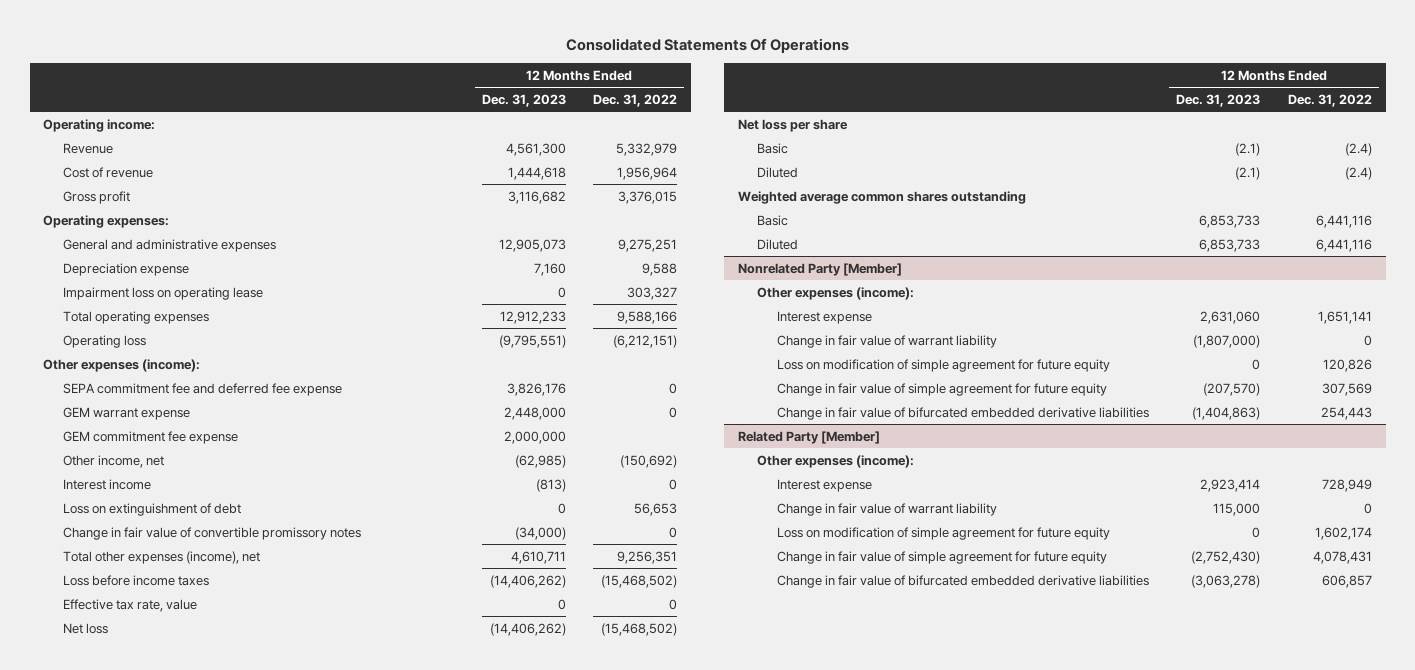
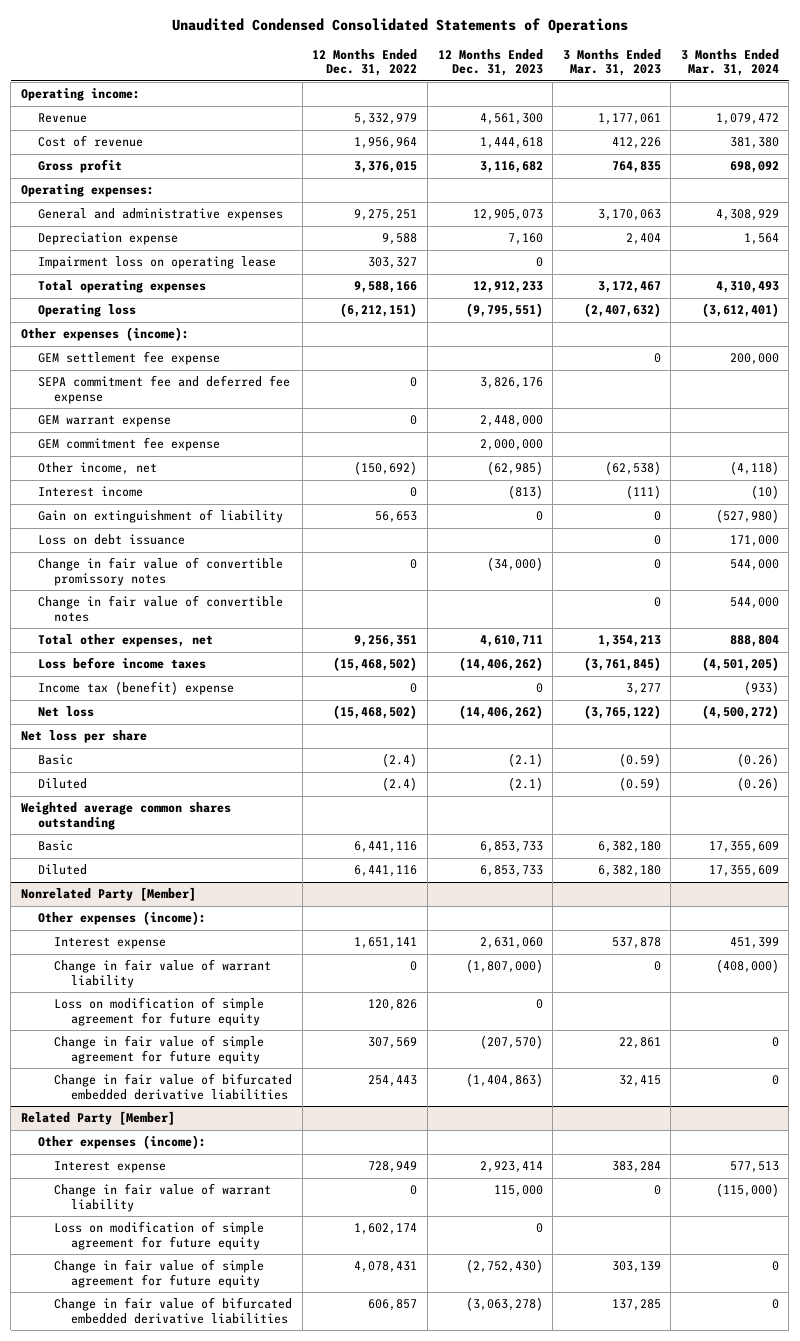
[565,38,849,54] Consolidated Statements Of Operations -> [171,18,628,34] Unaudited Condensed Consolidated Statements of Operations
none -> [562,48,661,77] 3 Months Ended Mar. 31, 2023
none -> [680,48,779,77] 3 Months Ended Mar. 31, 2024
none -> [37,351,220,366] GEM settlement fee expense
[62,502,241,516] Loss on extinguishment of debt -> [37,509,283,524] Gain on extinguishment of liability
none -> [37,534,185,546] Loss on debt issuance
none -> [37,595,283,622] Change in fair value of convertible notes
[62,550,260,564] Total other expenses (income), net -> [37,634,213,648] Total other expenses, net
[62,598,197,612] Effective tax rate, value -> [37,681,234,696] Income tax (benefit) expense

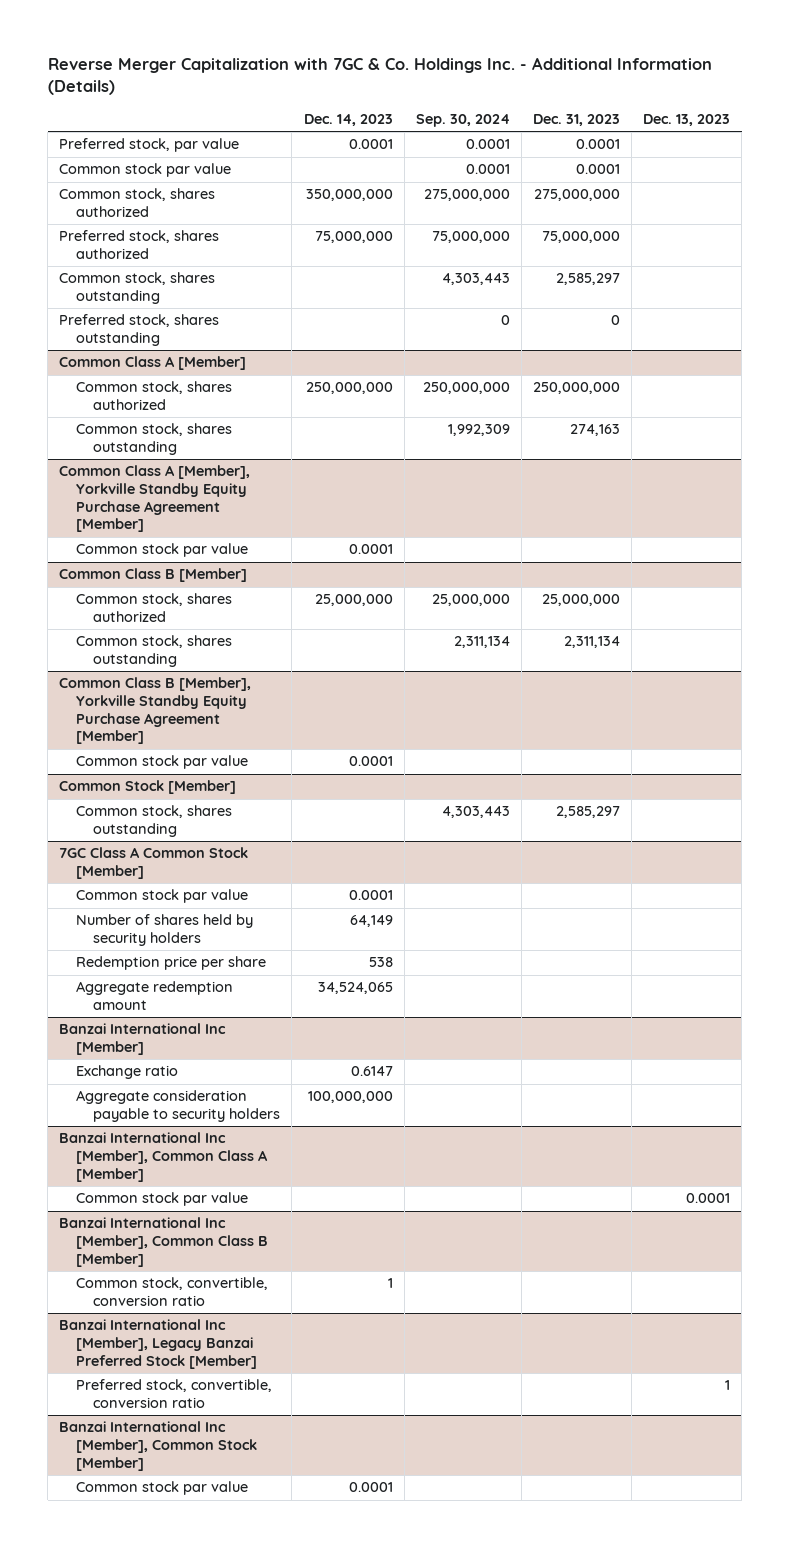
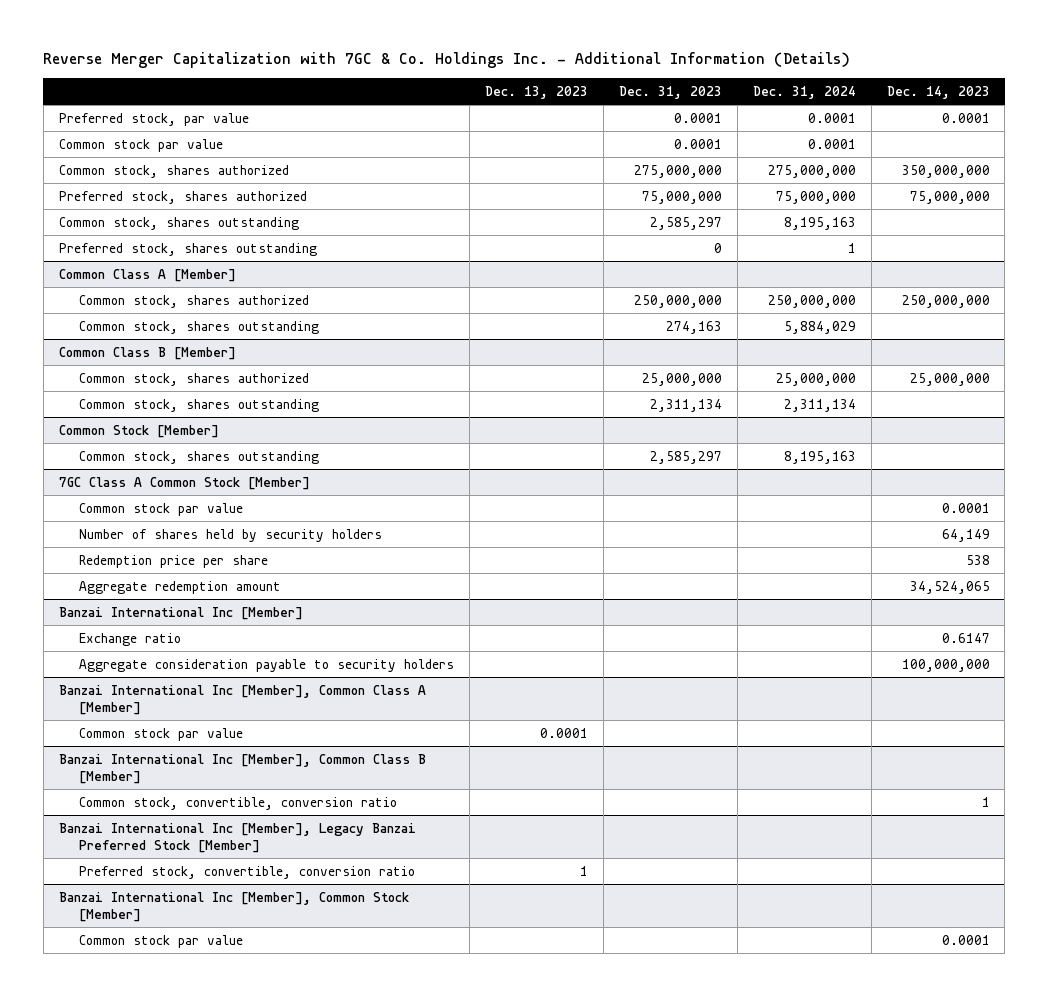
[415,113,510,127] Sep. 30, 2024 -> none
none -> [752,85,856,99] Dec. 31, 2024
[59,465,251,533] Common Class A [Member], Yorkville Standby Equity Purchase Agreement [Member] -> none
[76,543,249,558] Common stock par value -> none
[59,677,252,745] Common Class B [Member], Yorkville Standby Equity Purchase Agreement [Member] -> none
[76,755,249,770] Common stock par value -> none

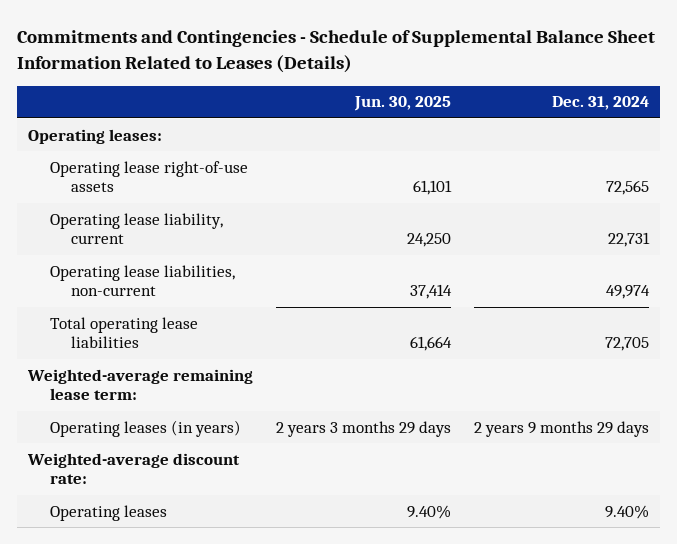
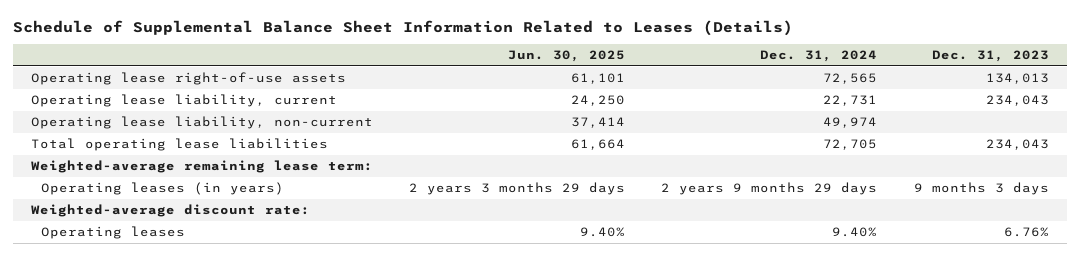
[17,30,656,73] Commitments and Contingencies - Schedule of Supplemental Balance Sheet Information Related to Leases (Details) -> [13,19,794,36] Schedule of Supplemental Balance Sheet Information Related to Leases (Details)
none -> [931,50,1049,63] Dec. 31, 2023
[28,128,163,144] Operating leases: -> none
[49,264,235,297] Operating lease liabilities, non-current -> [31,116,374,130] Operating lease liability, non-current

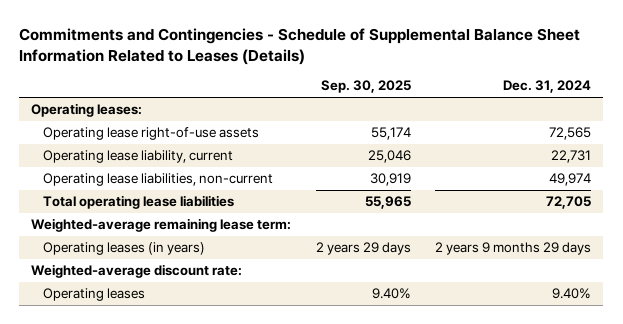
[13,19,794,36] Schedule of Supplemental Balance Sheet Information Related to Leases (Details) -> [19,27,581,65] Commitments and Contingencies - Schedule of Supplemental Balance Sheet Information Related to Leases (Details)
[508,50,626,63] Jun. 30, 2025 -> none
[931,50,1049,63] Dec. 31, 2023 -> none
none -> [320,80,411,94] Sep. 30, 2025
none -> [31,103,143,118] Operating leases:
[31,116,374,130] Operating lease liability, non-current -> [42,173,273,187] Operating lease liabilities, non-current

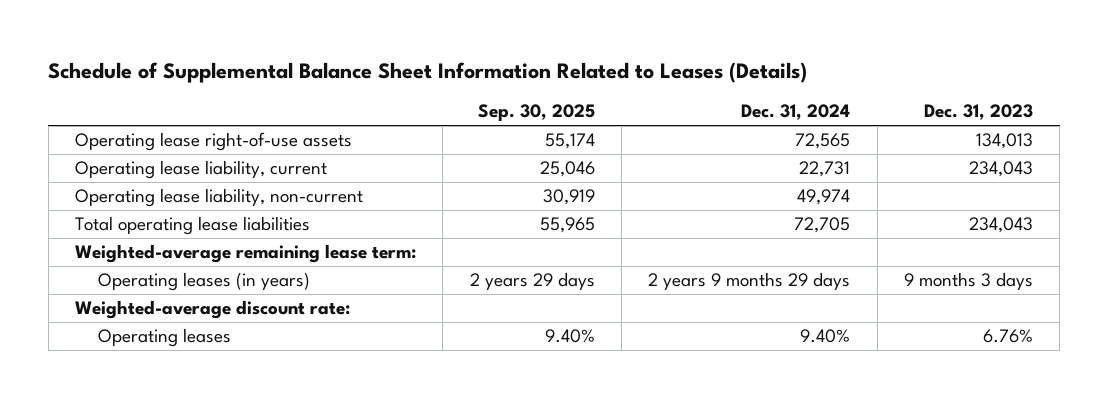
[19,27,581,65] Commitments and Contingencies - Schedule of Supplemental Balance Sheet Information Related to Leases (Details) -> [48,61,808,83] Schedule of Supplemental Balance Sheet Information Related to Leases (Details)
none -> [924,104,1034,121] Dec. 31, 2023
[31,103,143,118] Operating leases: -> none
[42,173,273,187] Operating lease liabilities, non-current -> [75,188,364,208] Operating lease liability, non-current

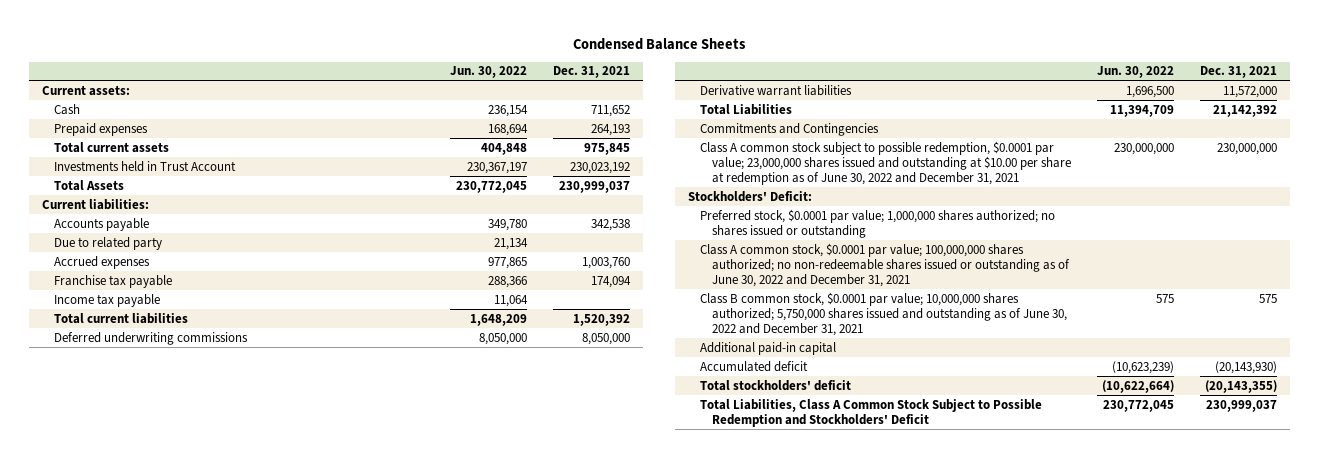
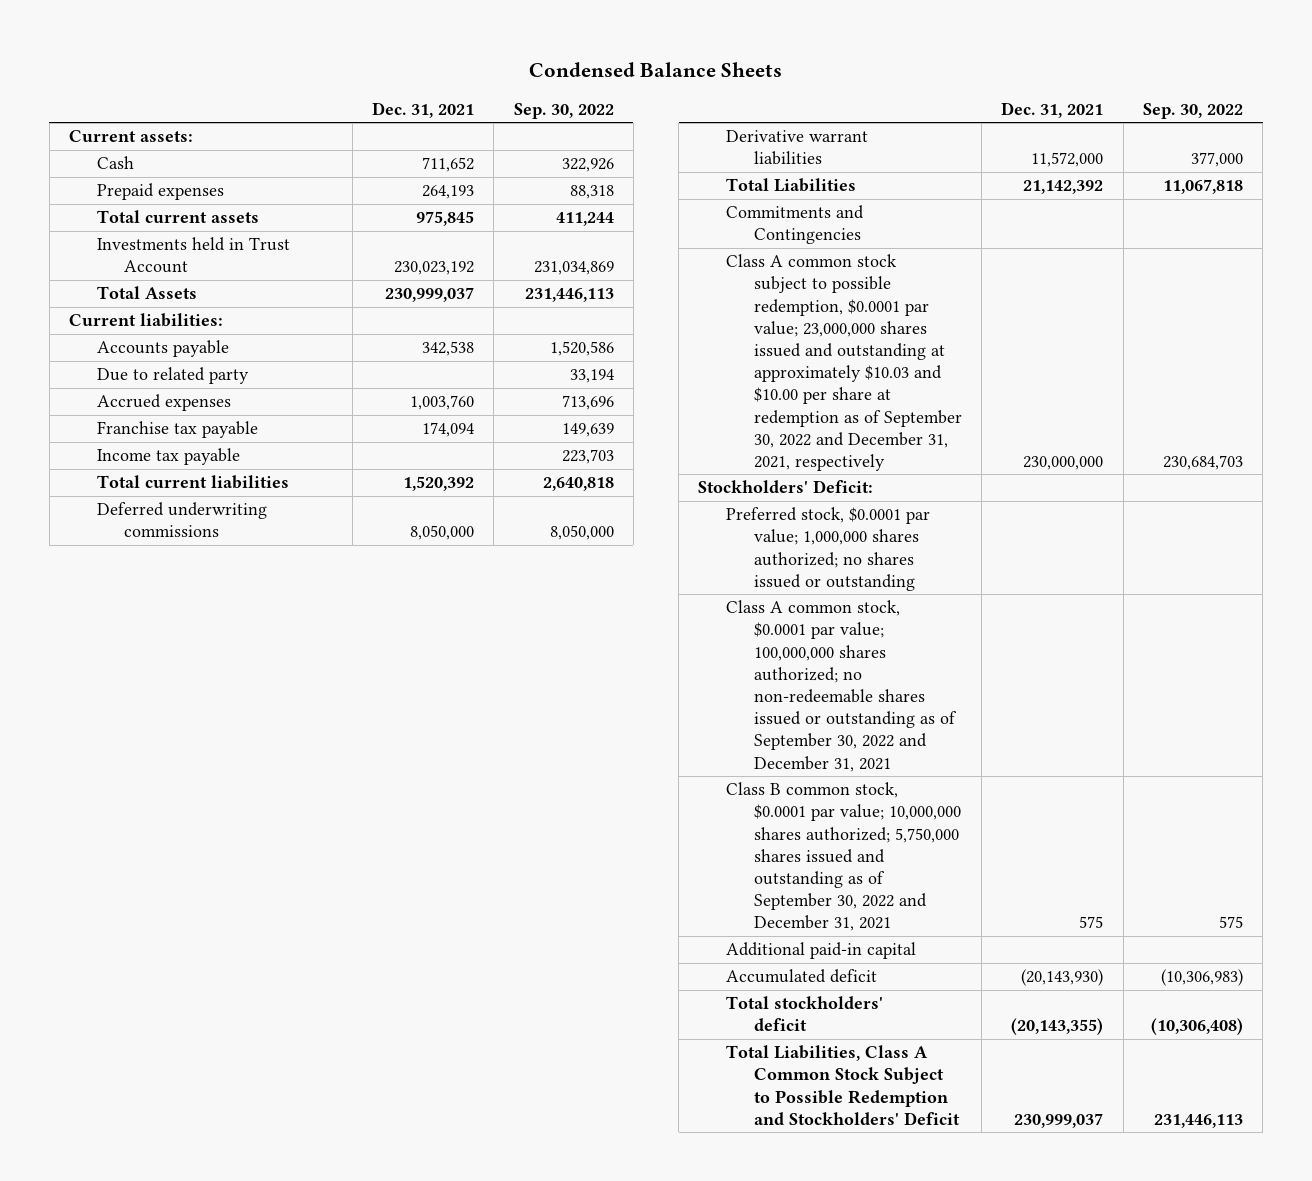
[450,66,528,79] Jun. 30, 2022 -> none
none -> [513,102,614,119] Sep. 30, 2022
[699,140,1071,185] Class A common stock subject to possible redemption, $0.0001 par value; 23,000,000 shares issued and outstanding at $10.00 per share at redemption as of June 30, 2022 and December 31, 2021 -> [726,254,962,471] Class A common stock subject to possible redemption, $0.0001 par value; 23,000,000 shares issued and outstanding at approximately $10.03 and $10.00 per share at redemption as of September 30, 2022 and December 31, 2021, respectively
[699,242,1070,287] Class A common stock, $0.0001 par value; 100,000,000 shares authorized; no non-redeemable shares issued or outstanding as of June 30, 2022 and December 31, 2021 -> [726,600,957,772] Class A common stock, $0.0001 par value; 100,000,000 shares authorized; no non-redeemable shares issued or outstanding as of September 30, 2022 and December 31, 2021
[699,291,1067,336] Class B common stock, $0.0001 par value; 10,000,000 shares authorized; 5,750,000 shares issued and outstanding as of June 30, 2022 and December 31, 2021 -> [726,782,961,932] Class B common stock, $0.0001 par value; 10,000,000 shares authorized; 5,750,000 shares issued and outstanding as of September 30, 2022 and December 31, 2021

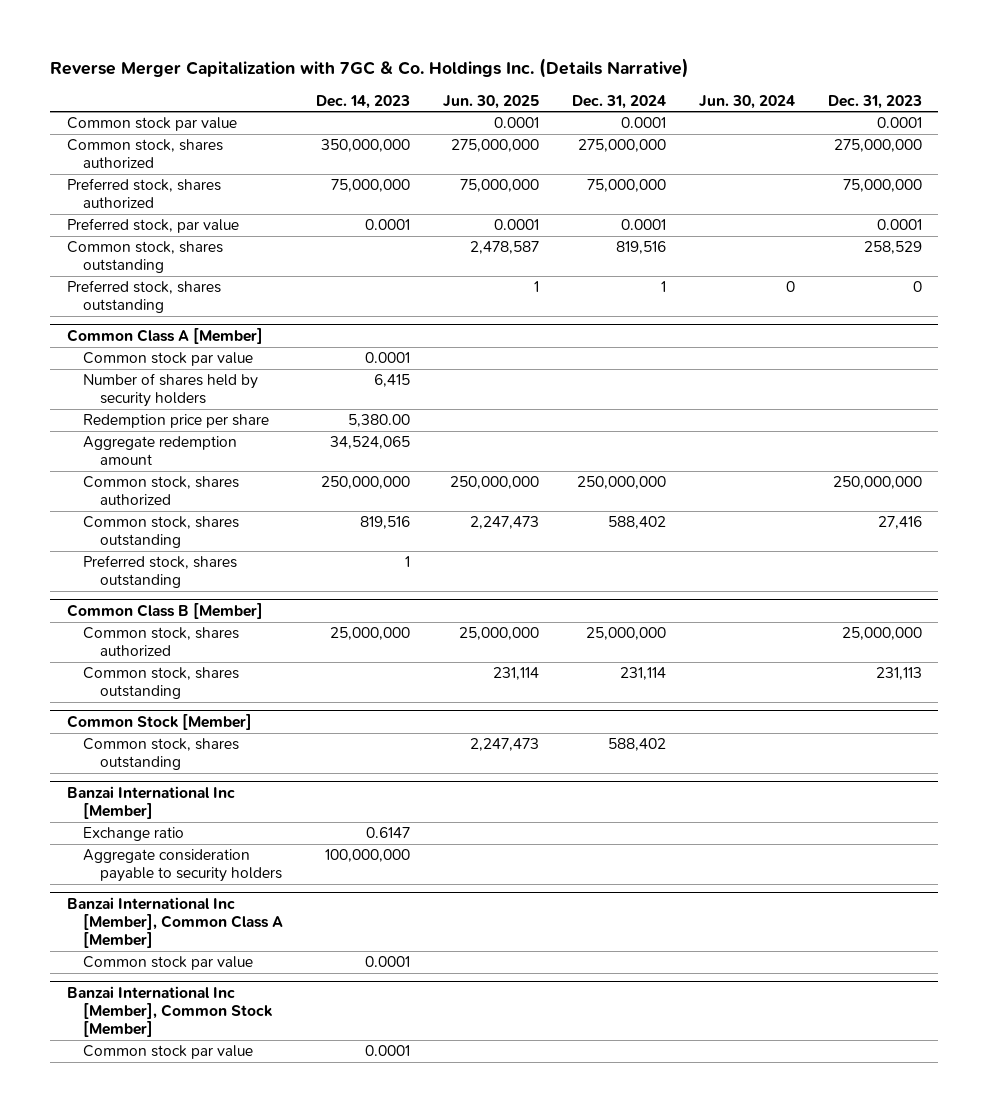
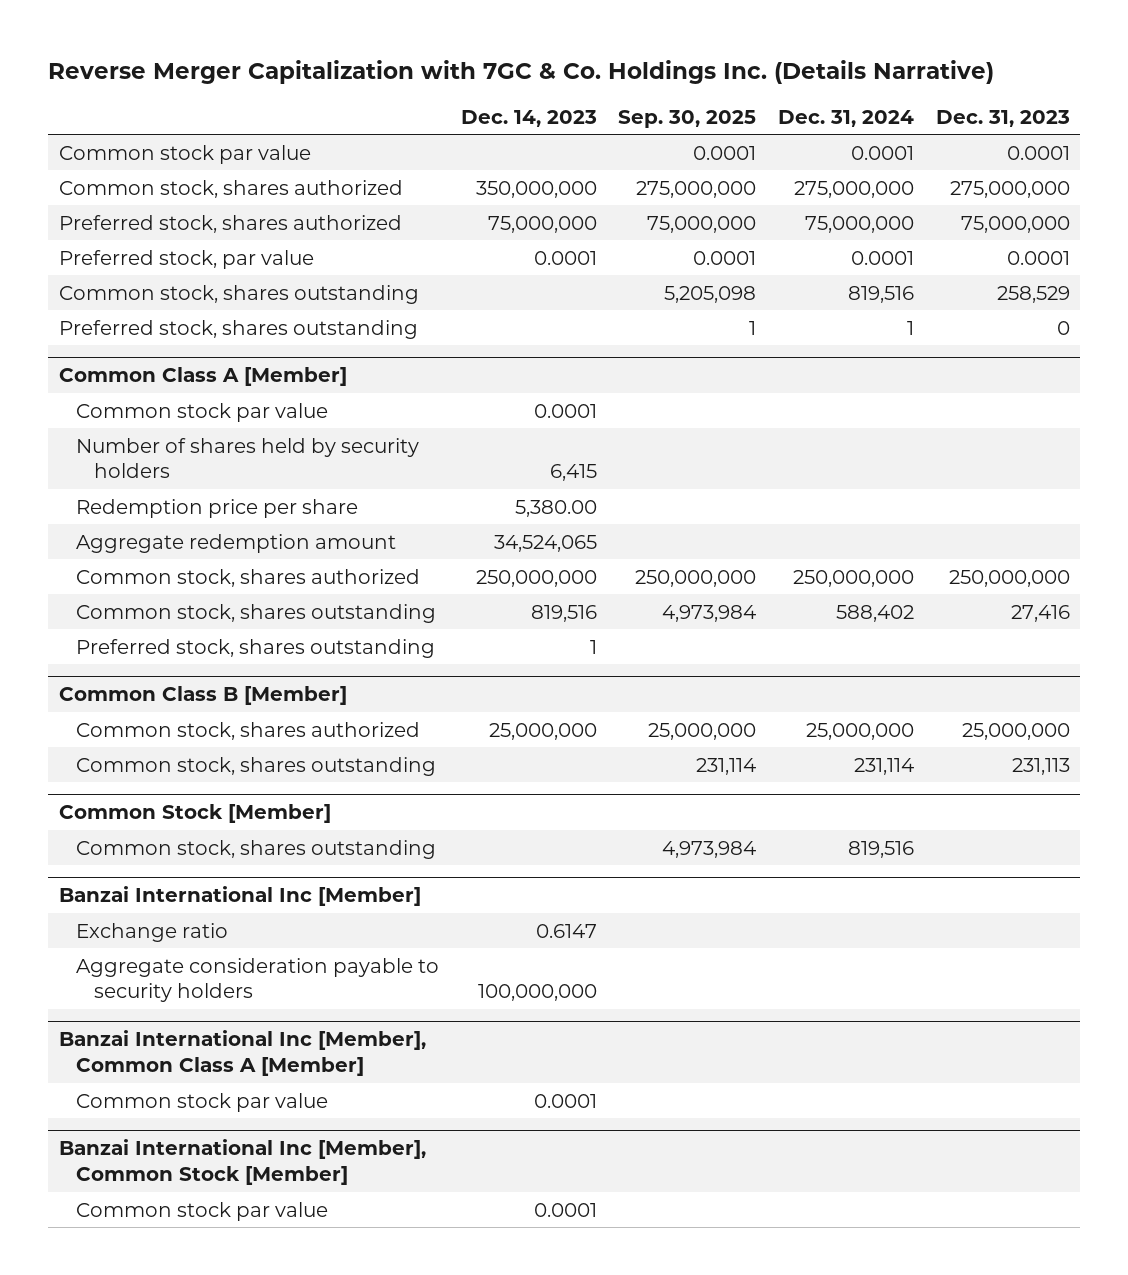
[443,94,540,109] Jun. 30, 2025 -> none
[698,94,795,109] Jun. 30, 2024 -> none
none -> [618,109,757,128] Sep. 30, 2025
[607,738,666,752] 588,402 -> [848,840,915,858] 819,516

